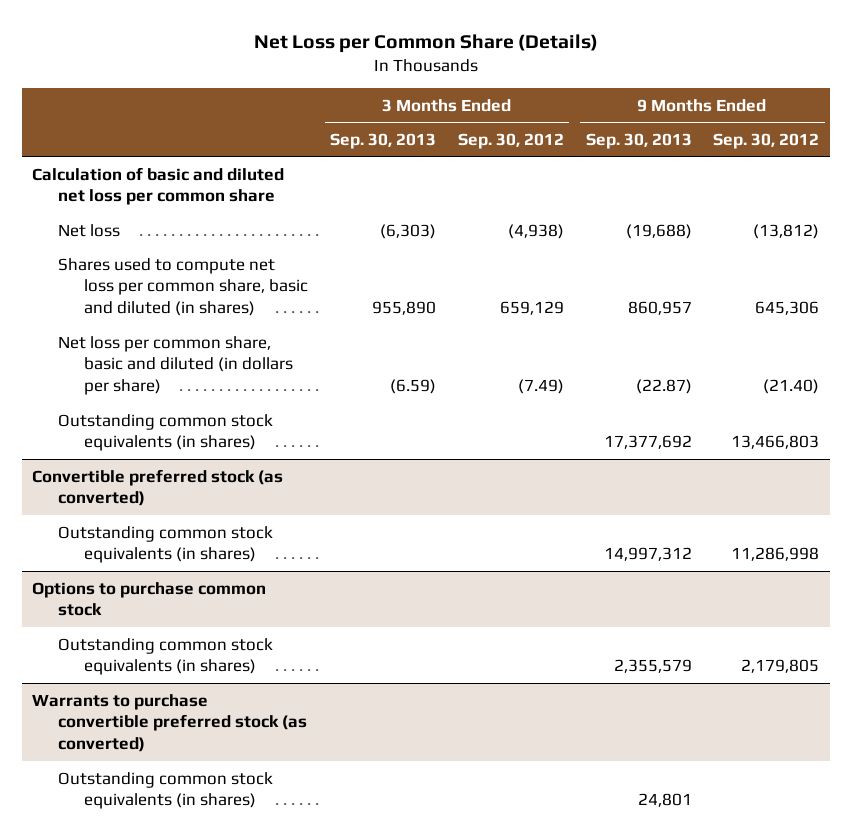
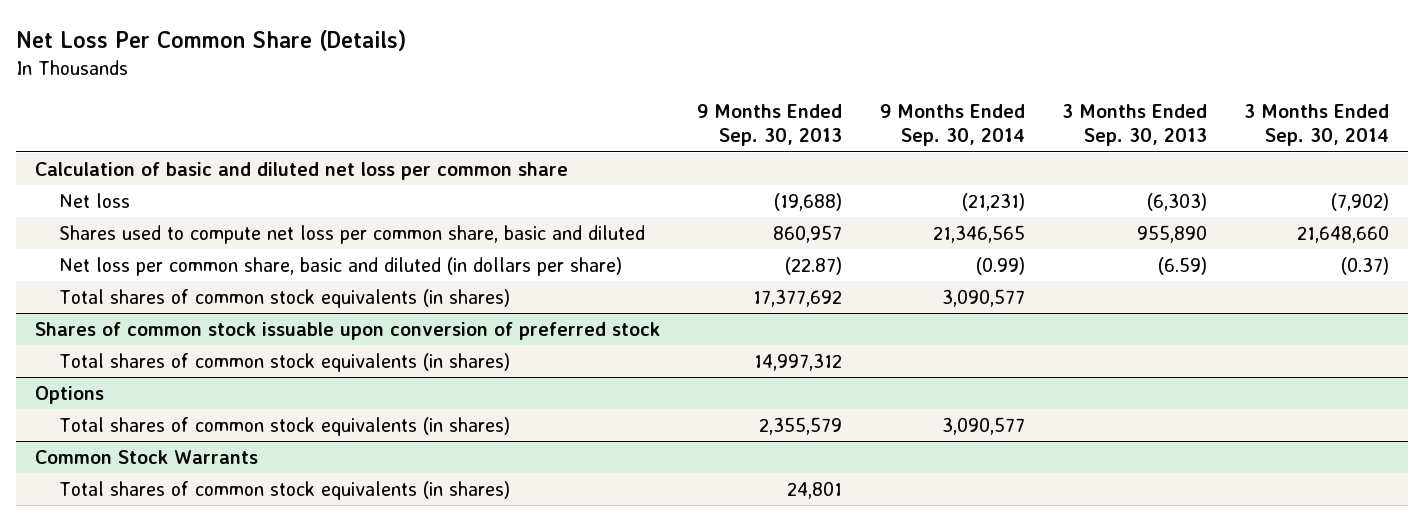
[253,34,598,54] Net Loss per Common Share (Details) -> [16,29,407,51] Net Loss Per Common Share (Details)
[457,132,564,149] Sep. 30, 2012 -> none
[713,132,820,149] Sep. 30, 2012 -> none
none -> [879,103,1025,147] 9 Months Ended Sep. 30, 2014
none -> [1244,103,1390,147] 3 Months Ended Sep. 30, 2014
[58,257,309,317] Shares used to compute net loss per common share, basic and diluted (in shares) -> [58,224,645,244] Shares used to compute net loss per common share, basic and diluted
[32,468,284,507] Convertible preferred stock (as converted) -> none
[32,581,267,617] Options to purchase common stock -> none
[32,693,308,753] Warrants to purchase convertible preferred stock (as converted) -> none
[58,413,274,452] Outstanding common stock equivalents (in shares) -> [58,288,510,308] Total shares of common stock equivalents (in shares)
none -> [35,321,661,340] Shares of common stock issuable upon conversion of preferred stock
[58,525,274,564] Outstanding common stock equivalents (in shares) -> [58,352,510,372] Total shares of common stock equivalents (in shares)
none -> [35,385,105,404] Options
[58,637,274,676] Outstanding common stock equivalents (in shares) -> [58,416,510,436] Total shares of common stock equivalents (in shares)
none -> [35,449,259,464] Common Stock Warrants
[58,771,274,810] Outstanding common stock equivalents (in shares) -> [58,480,510,500] Total shares of common stock equivalents (in shares)

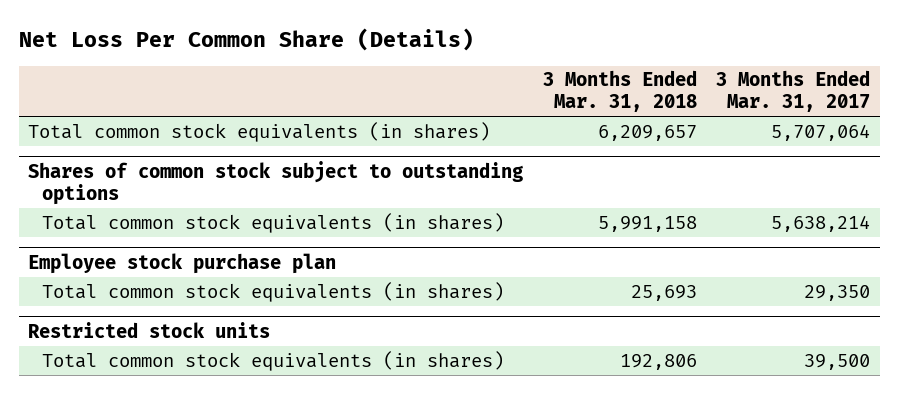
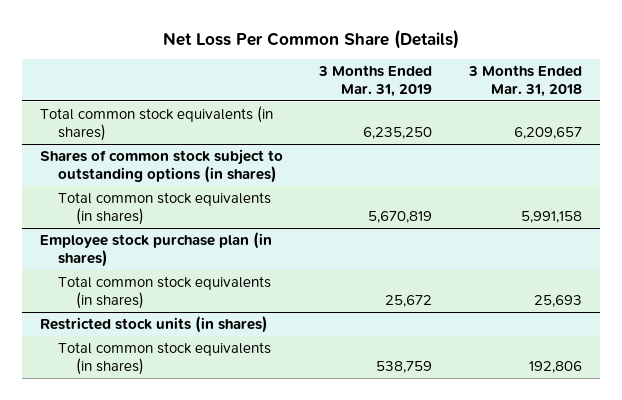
[716,70,871,113] 3 Months Ended Mar. 31, 2017 -> none
none -> [318,65,433,98] 3 Months Ended Mar. 31, 2019
[28,160,524,205] Shares of common stock subject to outstanding options -> [39,149,283,183] Shares of common stock subject to outstanding options (in shares)
[28,252,337,274] Employee stock purchase plan -> [39,232,272,267] Employee stock purchase plan (in shares)
[28,321,271,338] Restricted stock units -> [39,316,268,334] Restricted stock units (in shares)

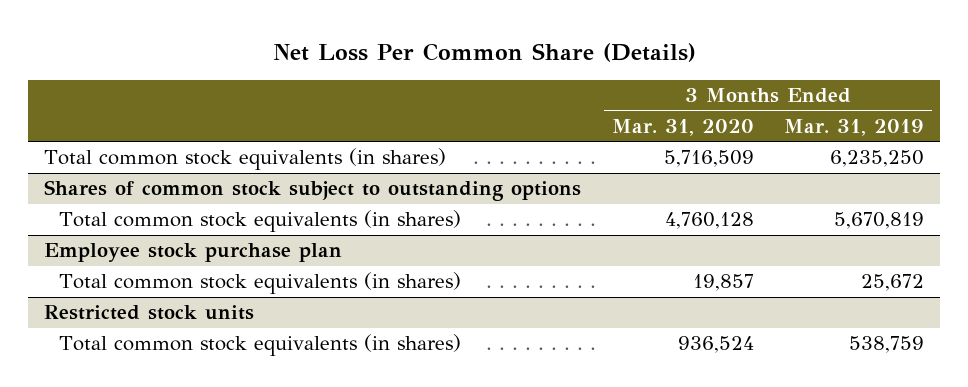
[467,65,582,98] 3 Months Ended Mar. 31, 2018 -> none
none -> [611,118,754,136] Mar. 31, 2020
[39,149,283,183] Shares of common stock subject to outstanding options (in shares) -> [43,180,581,202] Shares of common stock subject to outstanding options
[39,232,272,267] Employee stock purchase plan (in shares) -> [43,243,342,263] Employee stock purchase plan
[39,316,268,334] Restricted stock units (in shares) -> [43,305,254,321] Restricted stock units

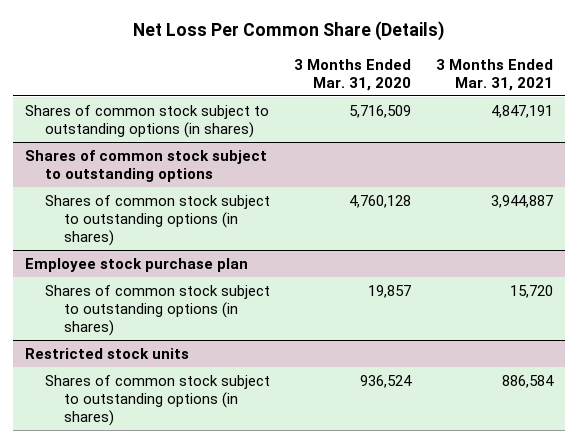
[784,118,925,136] Mar. 31, 2019 -> none
none -> [435,58,553,91] 3 Months Ended Mar. 31, 2021
[43,148,446,171] Total common stock equivalents (in shares) -> [24,104,269,138] Shares of common stock subject to outstanding options (in shares)
[59,210,462,233] Total common stock equivalents (in shares) -> [44,194,270,246] Shares of common stock subject to outstanding options (in shares)
[59,272,462,295] Total common stock equivalents (in shares) -> [44,284,270,336] Shares of common stock subject to outstanding options (in shares)
[59,334,462,357] Total common stock equivalents (in shares) -> [44,374,270,426] Shares of common stock subject to outstanding options (in shares)

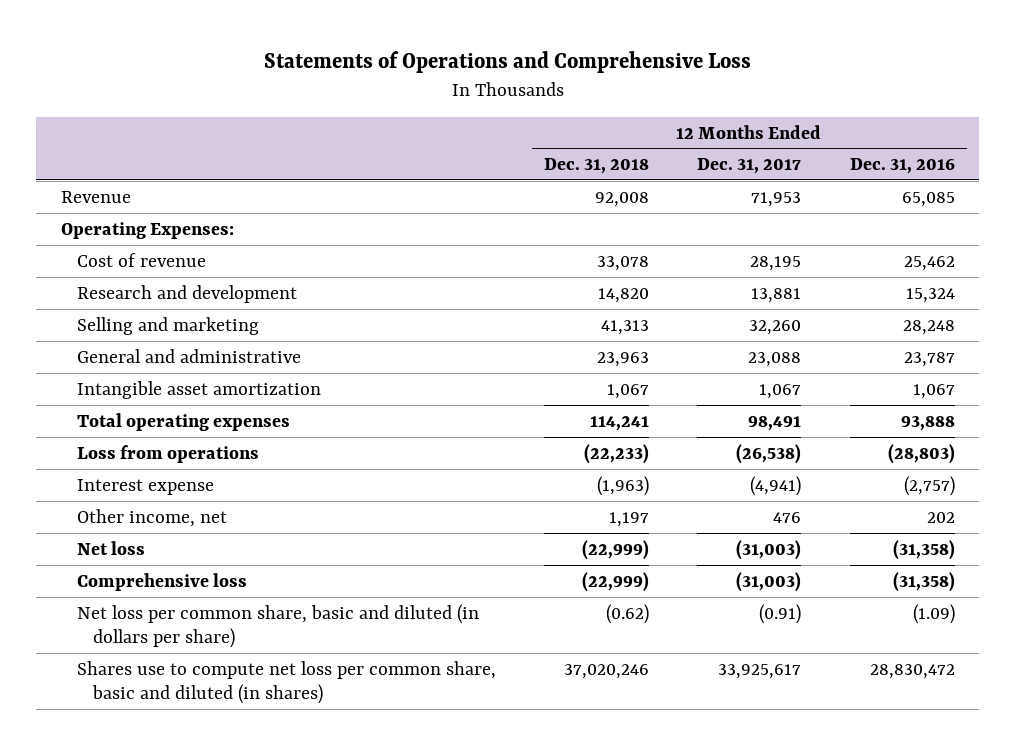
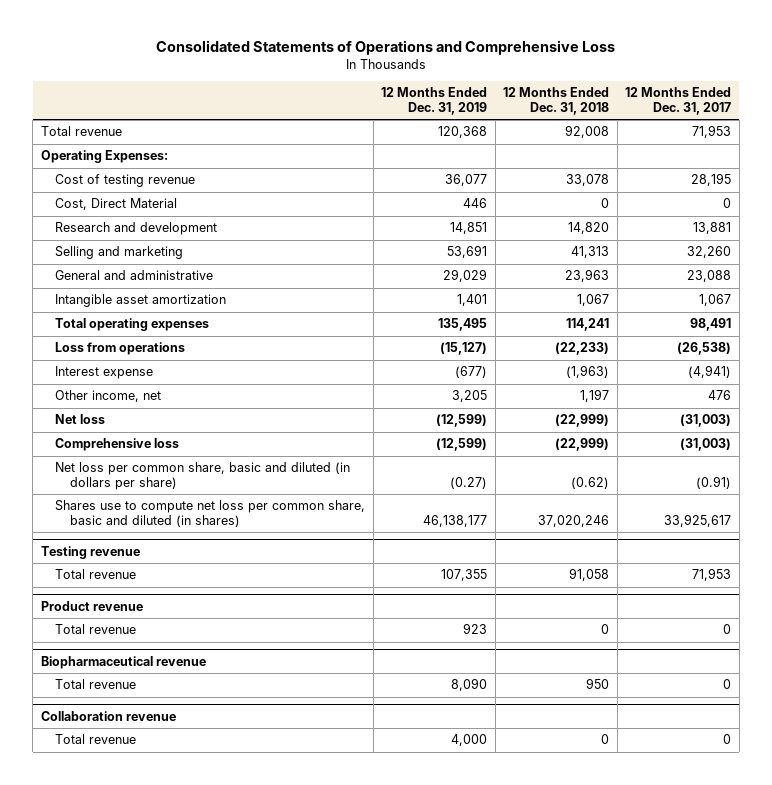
[263,51,751,74] Statements of Operations and Comprehensive Loss -> [155,39,615,55] Consolidated Statements of Operations and Comprehensive Loss
[849,158,955,175] Dec. 31, 2016 -> none
none -> [381,87,488,116] 12 Months Ended Dec. 31, 2019
[60,190,131,203] Revenue -> [40,126,122,137] Total revenue
[76,252,206,267] Cost of revenue -> [55,174,196,188] Cost of testing revenue
none -> [55,198,178,211] Cost, Direct Material
none -> [40,545,140,559] Testing revenue
none -> [55,569,137,580] Total revenue
none -> [40,600,143,611] Product revenue
none -> [55,624,137,635] Total revenue
none -> [40,655,206,669] Biopharmaceutical revenue
none -> [55,679,137,690] Total revenue
none -> [40,710,176,721] Collaboration revenue
none -> [55,734,137,745] Total revenue

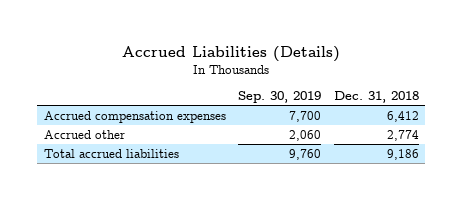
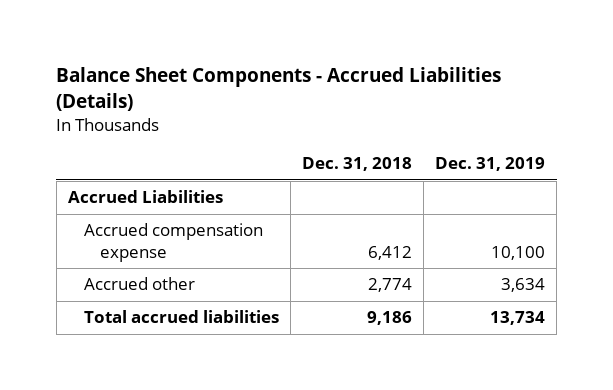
[122,45,341,62] Accrued Liabilities (Details) -> [56,67,502,112] Balance Sheet Components - Accrued Liabilities (Details)
[238,90,322,103] Sep. 30, 2019 -> none
none -> [435,157,546,172] Dec. 31, 2019
none -> [68,190,224,204] Accrued Liabilities
[43,110,226,123] Accrued compensation expenses -> [83,223,263,262] Accrued compensation expense

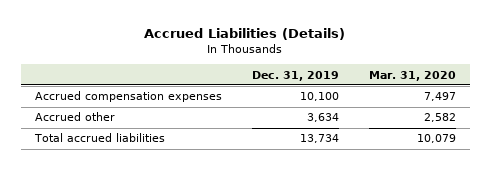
[56,67,502,112] Balance Sheet Components - Accrued Liabilities (Details) -> [144,27,346,40] Accrued Liabilities (Details)
[301,157,412,172] Dec. 31, 2018 -> none
none -> [368,70,456,81] Mar. 31, 2020
[68,190,224,204] Accrued Liabilities -> none
[83,223,263,262] Accrued compensation expense -> [35,91,223,103] Accrued compensation expenses

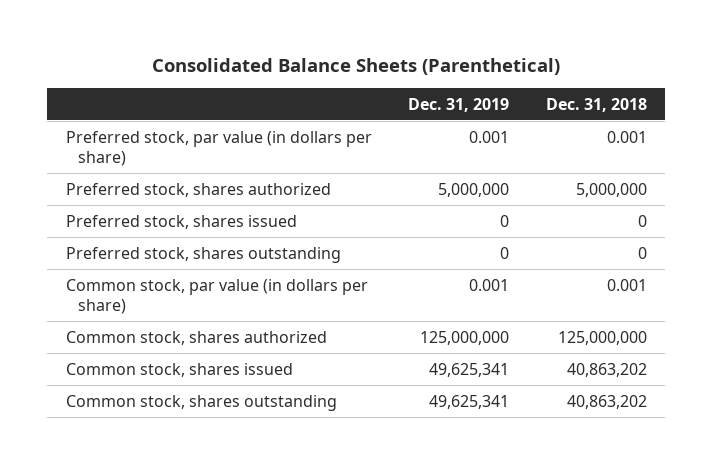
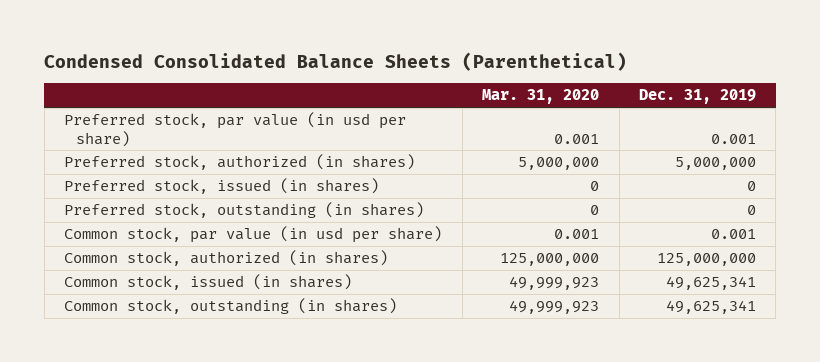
[152,58,561,76] Consolidated Balance Sheets (Parenthetical) -> [44,51,628,71] Condensed Consolidated Balance Sheets (Parenthetical)
[546,97,648,112] Dec. 31, 2018 -> none
none -> [482,89,600,105] Mar. 31, 2020
[65,130,372,166] Preferred stock, par value (in dollars per share) -> [64,112,407,147] Preferred stock, par value (in usd per share)
[65,182,331,197] Preferred stock, shares authorized -> [64,154,416,171] Preferred stock, authorized (in shares)
[65,214,297,229] Preferred stock, shares issued -> [64,178,380,195] Preferred stock, issued (in shares)
[65,246,341,263] Preferred stock, shares outstanding -> [64,202,425,219] Preferred stock, outstanding (in shares)
[65,278,368,314] Common stock, par value (in dollars per share) -> [64,226,443,244] Common stock, par value (in usd per share)
[65,330,327,345] Common stock, shares authorized -> [64,250,389,267] Common stock, authorized (in shares)
[65,362,293,377] Common stock, shares issued -> [64,274,353,291] Common stock, issued (in shares)
[65,394,337,411] Common stock, shares outstanding -> [64,298,398,315] Common stock, outstanding (in shares)

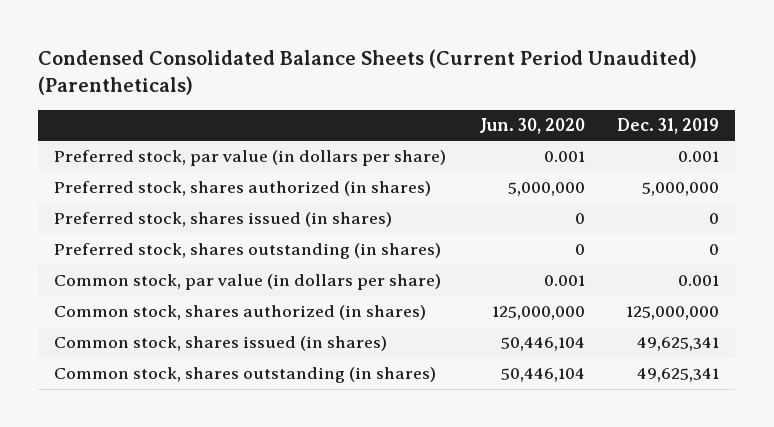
[44,51,628,71] Condensed Consolidated Balance Sheets (Parenthetical) -> [38,49,698,96] Condensed Consolidated Balance Sheets (Current Period Unaudited) (Parentheticals)
[482,89,600,105] Mar. 31, 2020 -> none
none -> [478,118,585,135] Jun. 30, 2020
[64,112,407,147] Preferred stock, par value (in usd per share) -> [54,150,447,167] Preferred stock, par value (in dollars per share)
[64,154,416,171] Preferred stock, authorized (in shares) -> [54,181,432,197] Preferred stock, shares authorized (in shares)
[64,178,380,195] Preferred stock, issued (in shares) -> [54,212,393,228] Preferred stock, shares issued (in shares)
[64,202,425,219] Preferred stock, outstanding (in shares) -> [54,243,442,260] Preferred stock, shares outstanding (in shares)
[64,226,443,244] Common stock, par value (in usd per share) -> [54,274,442,291] Common stock, par value (in dollars per share)
[64,250,389,267] Common stock, authorized (in shares) -> [54,305,427,321] Common stock, shares authorized (in shares)
[64,274,353,291] Common stock, issued (in shares) -> [54,336,388,352] Common stock, shares issued (in shares)
[64,298,398,315] Common stock, outstanding (in shares) -> [54,367,437,384] Common stock, shares outstanding (in shares)

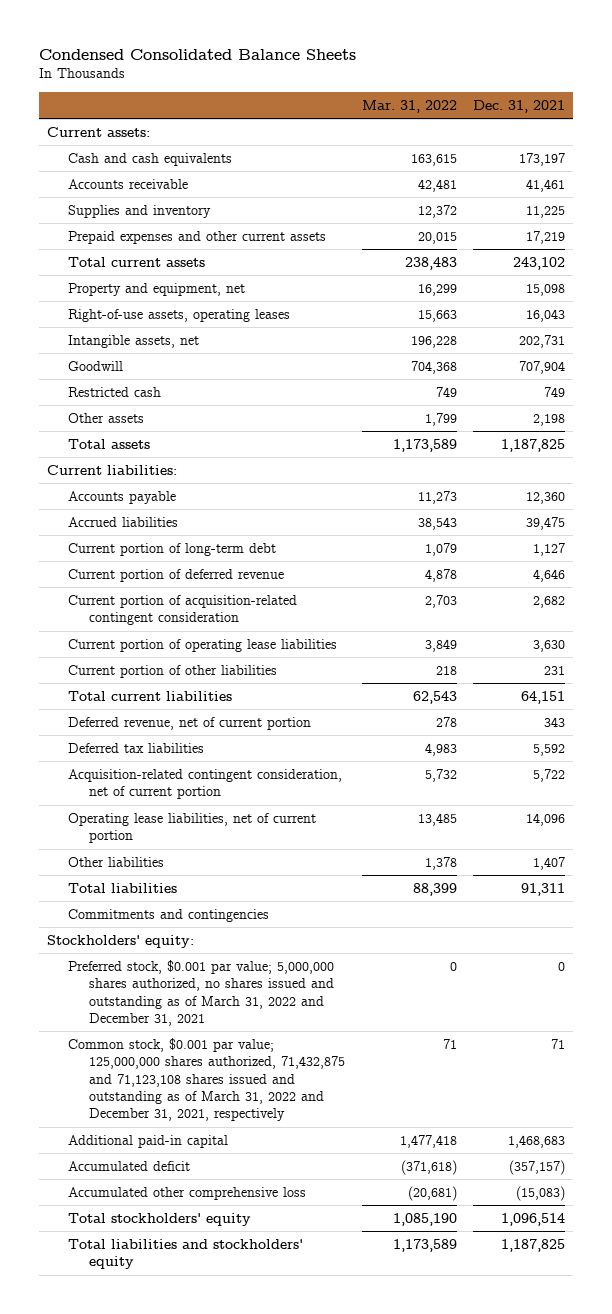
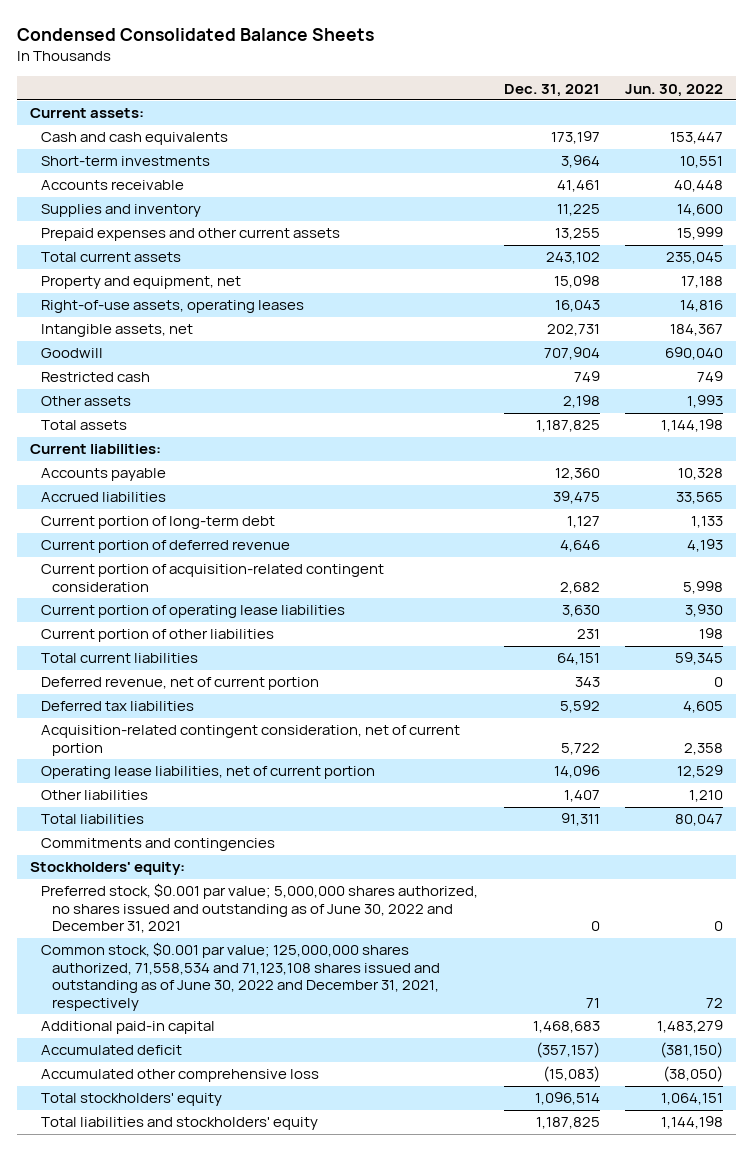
[361,99,457,113] Mar. 31, 2022 -> none
none -> [625,83,724,97] Jun. 30, 2022
none -> [40,156,210,167] Short-term investments
[525,230,565,244] 17,219 -> [554,228,600,241] 13,255
[68,959,335,1026] Preferred stock, $0.001 par value; 5,000,000 shares authorized, no shares issued and outstanding as of March 31, 2022 and December 31, 2021 -> [40,883,478,934] Preferred stock, $0.001 par value; 5,000,000 shares authorized, no shares issued and outstanding as of June 30, 2022 and December 31, 2021
[68,1037,346,1122] Common stock, $0.001 par value; 125,000,000 shares authorized, 71,432,875 and 71,123,108 shares issued and outstanding as of March 31, 2022 and December 31, 2021, respectively -> [40,942,440,1011] Common stock, $0.001 par value; 125,000,000 shares authorized, 71,558,534 and 71,123,108 shares issued and outstanding as of June 30, 2022 and December 31, 2021, respectively

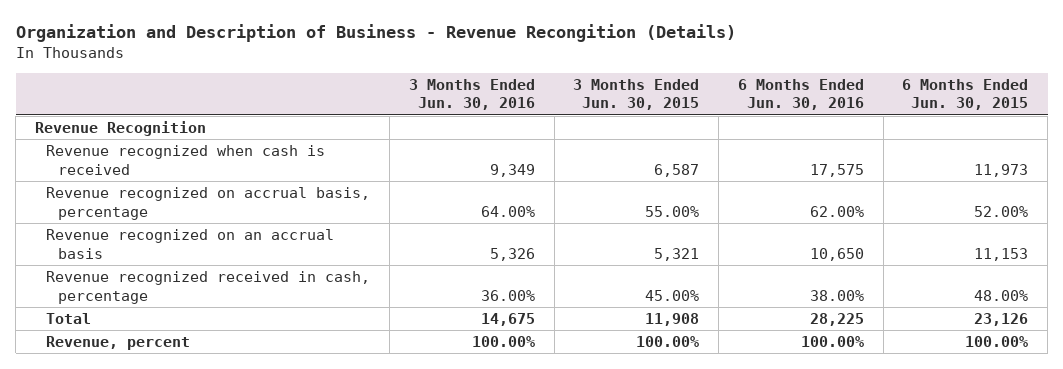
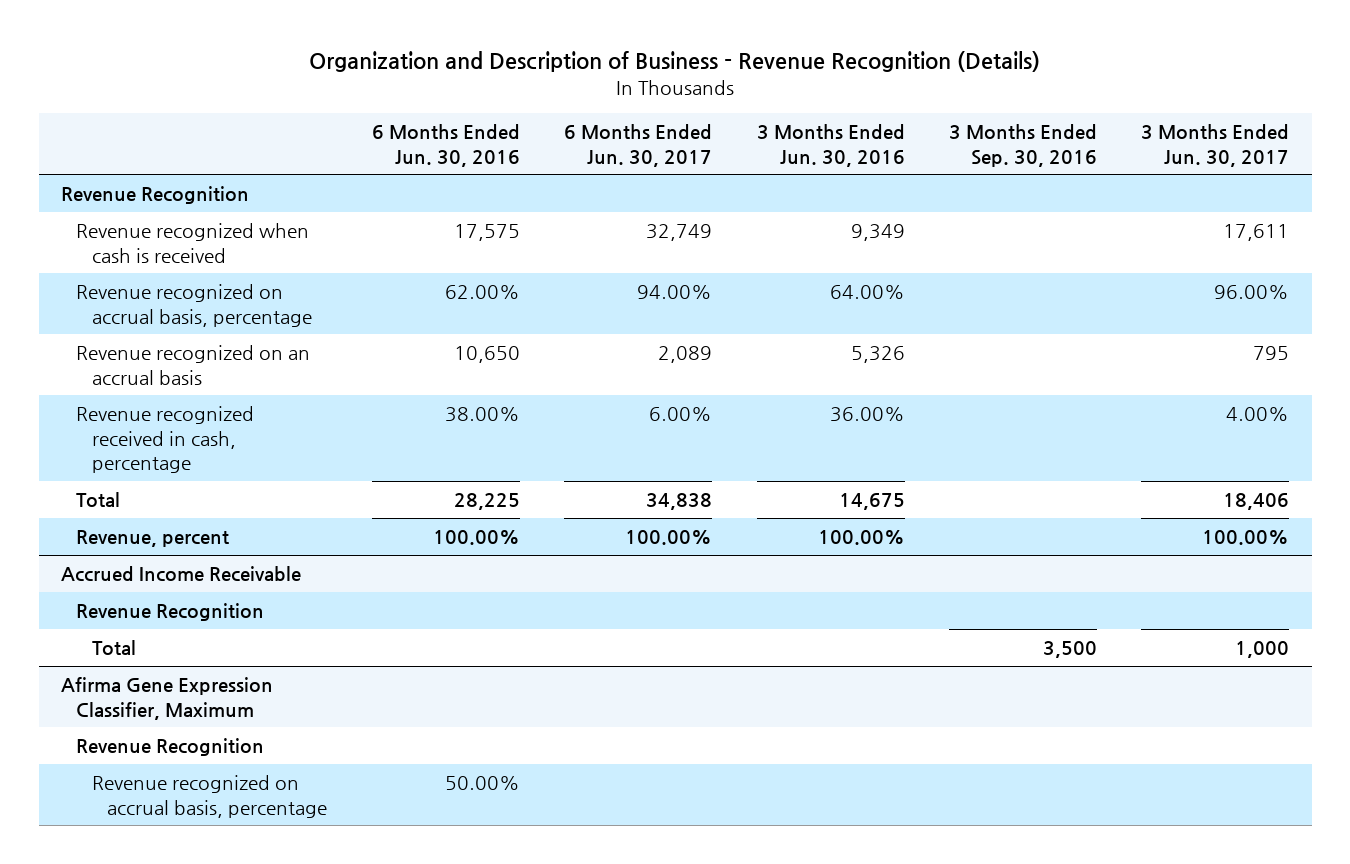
[15,24,736,43] Organization and Description of Business - Revenue Recongition (Details) -> [309,51,1041,73] Organization and Description of Business - Revenue Recognition (Details)
[573,78,700,111] 3 Months Ended Jun. 30, 2015 -> none
[902,78,1029,111] 6 Months Ended Jun. 30, 2015 -> none
none -> [564,124,713,167] 6 Months Ended Jun. 30, 2017
none -> [949,124,1098,167] 3 Months Ended Sep. 30, 2016
none -> [1141,124,1290,167] 3 Months Ended Jun. 30, 2017
none -> [60,565,301,582] Accrued Income Receivable
none -> [76,602,265,621] Revenue Recognition
none -> [91,639,136,655] Total
none -> [60,676,273,720] Afirma Gene Expression Classifier, Maximum
none -> [76,737,265,756] Revenue Recognition
none -> [91,774,328,818] Revenue recognized on accrual basis, percentage

